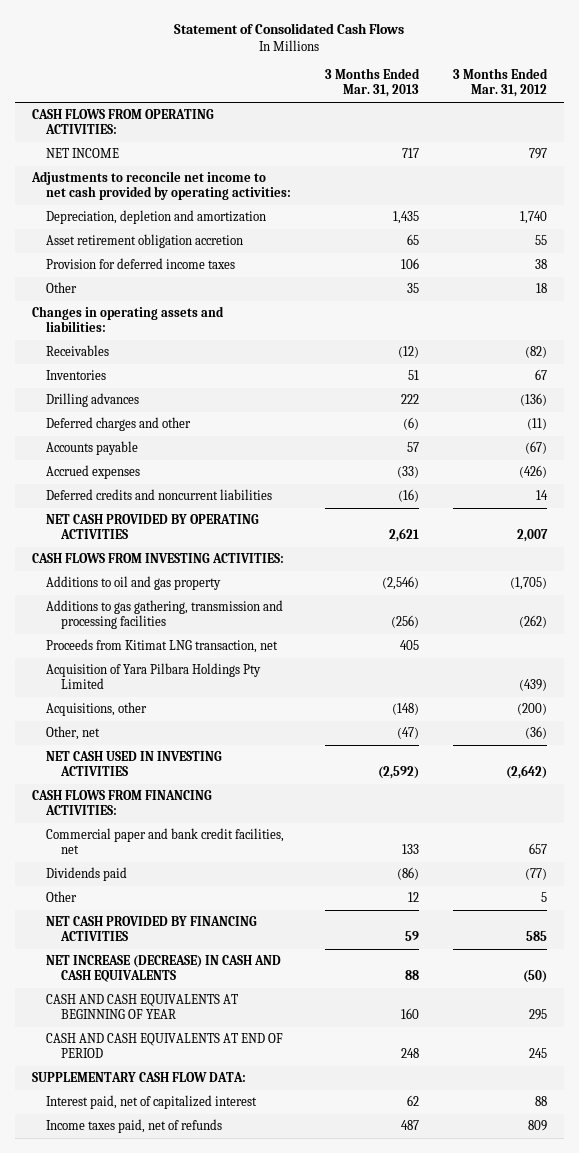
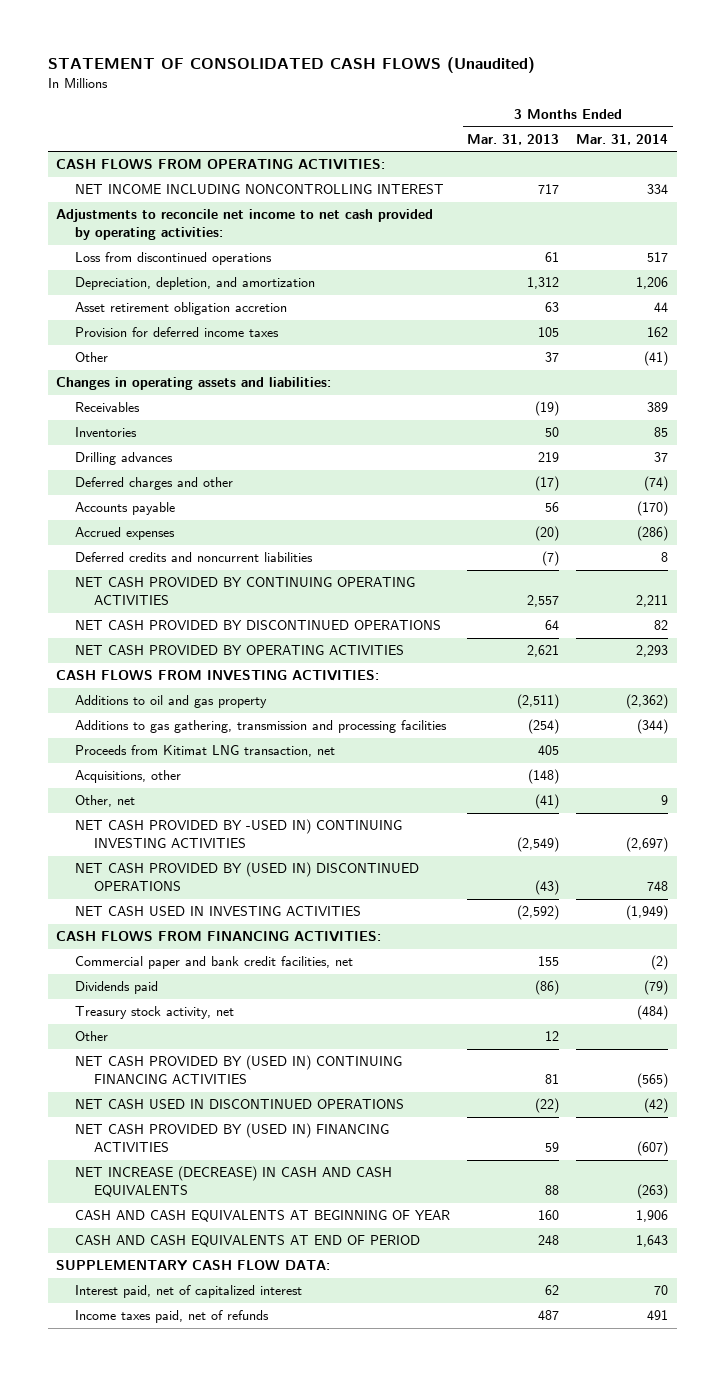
[174,23,405,35] Statement of Consolidated Cash Flows -> [47,57,535,74] STATEMENT OF CONSOLIDATED CASH FLOWS (Unaudited)
[452,68,548,98] 3 Months Ended Mar. 31, 2012 -> none
none -> [576,133,669,145] Mar. 31, 2014
[46,148,120,159] NET INCOME -> [74,184,444,195] NET INCOME INCLUDING NONCONTROLLING INTEREST
none -> [74,252,272,266] Loss from discontinued operations
[46,210,267,225] Depreciation, depletion and amortization -> [74,277,315,291] Depreciation, depletion, and amortization
[393,211,420,225] 1,435 -> [527,277,560,290] 1,312
[407,234,420,246] 65 -> [545,302,560,313] 63
[401,258,420,270] 106 -> [538,327,560,338] 105
[407,283,420,294] 35 -> [545,352,560,363] 37
[398,346,420,359] (12) -> [535,401,560,417] (19)
[408,370,420,381] 51 -> [545,427,560,438] 50
[401,394,420,405] 222 -> [538,452,560,463] 219
[403,417,420,431] (6) -> [535,476,560,492] (17)
[407,442,420,453] 57 -> [545,502,560,513] 56
[397,466,420,479] (33) -> [535,526,560,542] (20)
[398,489,420,503] (16) -> [542,551,560,567] (7)
none -> [74,577,415,606] NET CASH PROVIDED BY CONTINUING OPERATING ACTIVITIES
none -> [74,620,441,631] NET CASH PROVIDED BY DISCONTINUED OPERATIONS
[382,576,420,591] (2,546) -> [517,694,560,710] (2,511)
[391,615,420,629] (256) -> [528,719,560,735] (254)
[46,663,262,690] Acquisition of Yara Pilbara Holdings Pty Limited -> none
[397,727,420,740] (47) -> [535,794,560,810] (41)
none -> [74,819,402,849] NET CASH PROVIDED BY -USED IN) CONTINUING INVESTING ACTIVITIES
none -> [74,862,419,892] NET CASH PROVIDED BY (USED IN) DISCONTINUED OPERATIONS
[402,844,420,855] 133 -> [538,956,560,967] 155
none -> [74,1006,234,1020] Treasury stock activity, net
none -> [74,1055,402,1085] NET CASH PROVIDED BY (USED IN) CONTINUING FINANCING ACTIVITIES
none -> [74,1099,404,1110] NET CASH USED IN DISCONTINUED OPERATIONS
[46,916,258,942] NET CASH PROVIDED BY FINANCING ACTIVITIES -> [74,1123,389,1153] NET CASH PROVIDED BY (USED IN) FINANCING ACTIVITIES

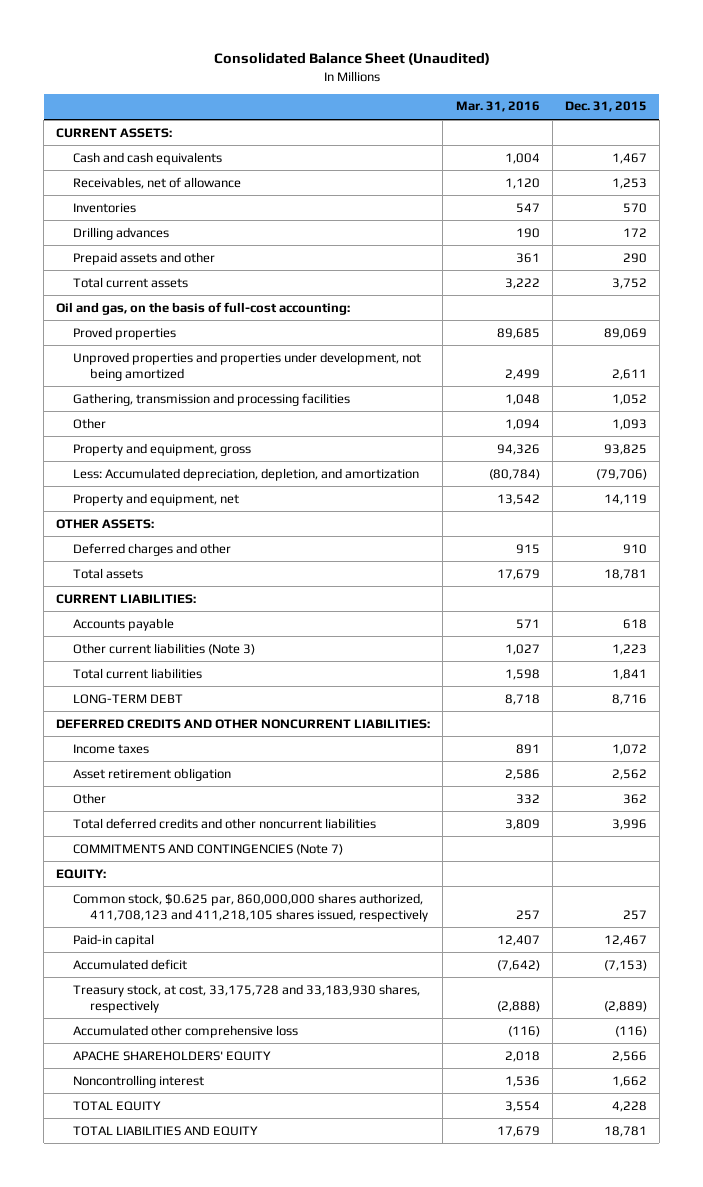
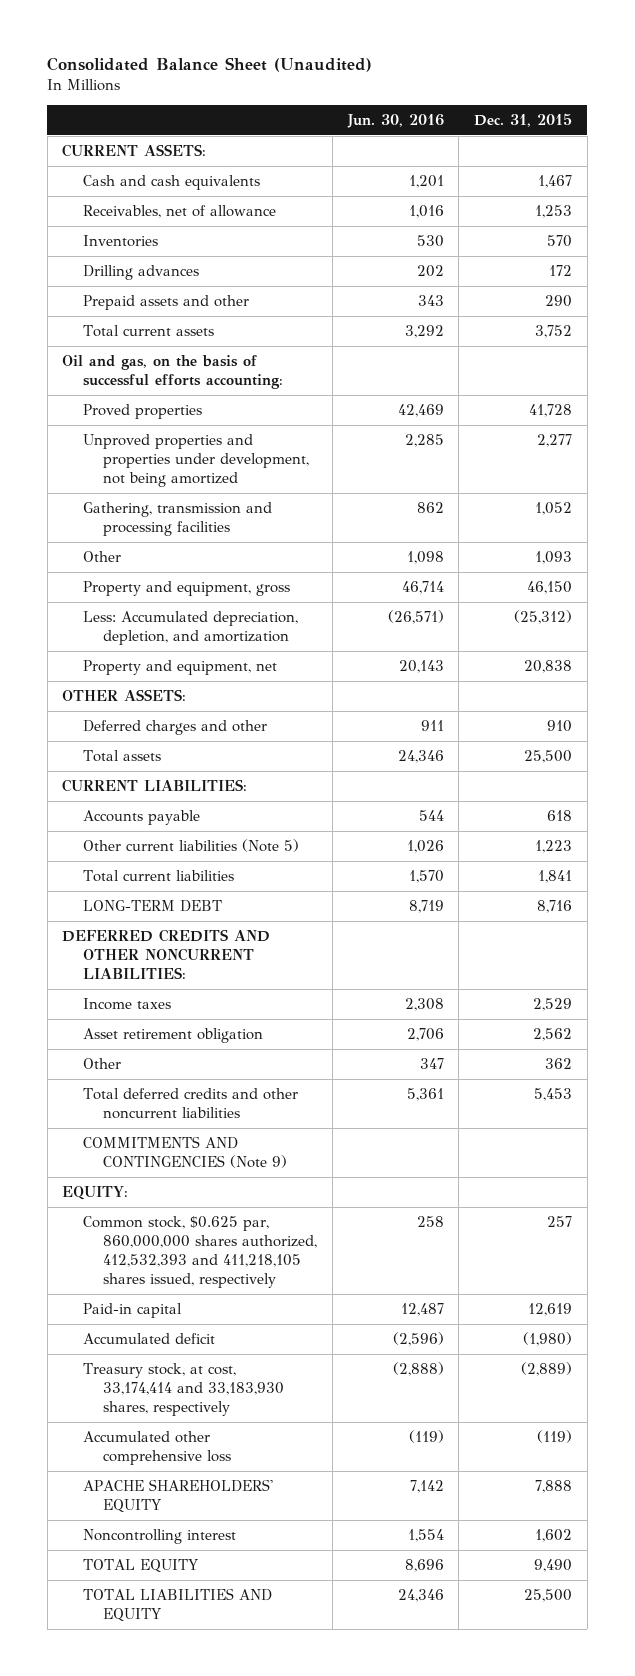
[455,101,540,113] Mar. 31, 2016 -> none
none -> [346,114,444,129] Jun. 30, 2016
[56,301,351,315] Oil and gas, on the basis of full-cost accounting: -> [62,355,283,389] Oil and gas, on the basis of successful efforts accounting:
[603,327,647,339] 89,069 -> [529,404,573,418] 41,728
[611,368,647,380] 2,611 -> [537,434,573,448] 2,277
[603,443,647,455] 93,825 -> [527,581,573,595] 46,150
[595,468,647,480] (79,706) -> [514,610,573,625] (25,312)
[603,493,647,505] 14,119 -> [524,660,573,674] 20,838
[603,568,647,580] 18,781 -> [524,750,573,764] 25,500
[72,642,255,655] Other current liabilities (Note 3) -> [82,839,299,853] Other current liabilities (Note 5)
[611,743,647,755] 1,072 -> [533,998,573,1012] 2,529
[611,818,647,830] 3,996 -> [534,1088,573,1102] 5,453
[72,843,343,855] COMMITMENTS AND CONTINGENCIES (Note 7) -> [82,1136,288,1168] COMMITMENTS AND CONTINGENCIES (Note 9)
[72,892,428,922] Common stock, $0.625 par, 860,000,000 shares authorized, 411,708,123 and 411,218,105 shares issued, respectively -> [82,1216,318,1288] Common stock, $0.625 par, 860,000,000 shares authorized, 412,532,393 and 411,218,105 shares issued, respectively
[603,934,647,946] 12,467 -> [528,1303,573,1317] 12,619
[603,959,647,971] (7,153) -> [523,1332,573,1347] (1,980)
[72,983,420,1013] Treasury stock, at cost, 33,175,728 and 33,183,930 shares, respectively -> [82,1363,285,1416] Treasury stock, at cost, 33,174,414 and 33,183,930 shares, respectively
[614,1025,647,1037] (116) -> [537,1430,573,1444] (119)
[611,1050,647,1062] 2,566 -> [535,1480,573,1494] 7,888
[611,1075,647,1087] 1,662 -> [535,1529,573,1543] 1,602
[611,1100,647,1112] 4,228 -> [534,1559,573,1573] 9,490
[603,1125,647,1137] 18,781 -> [524,1589,573,1603] 25,500

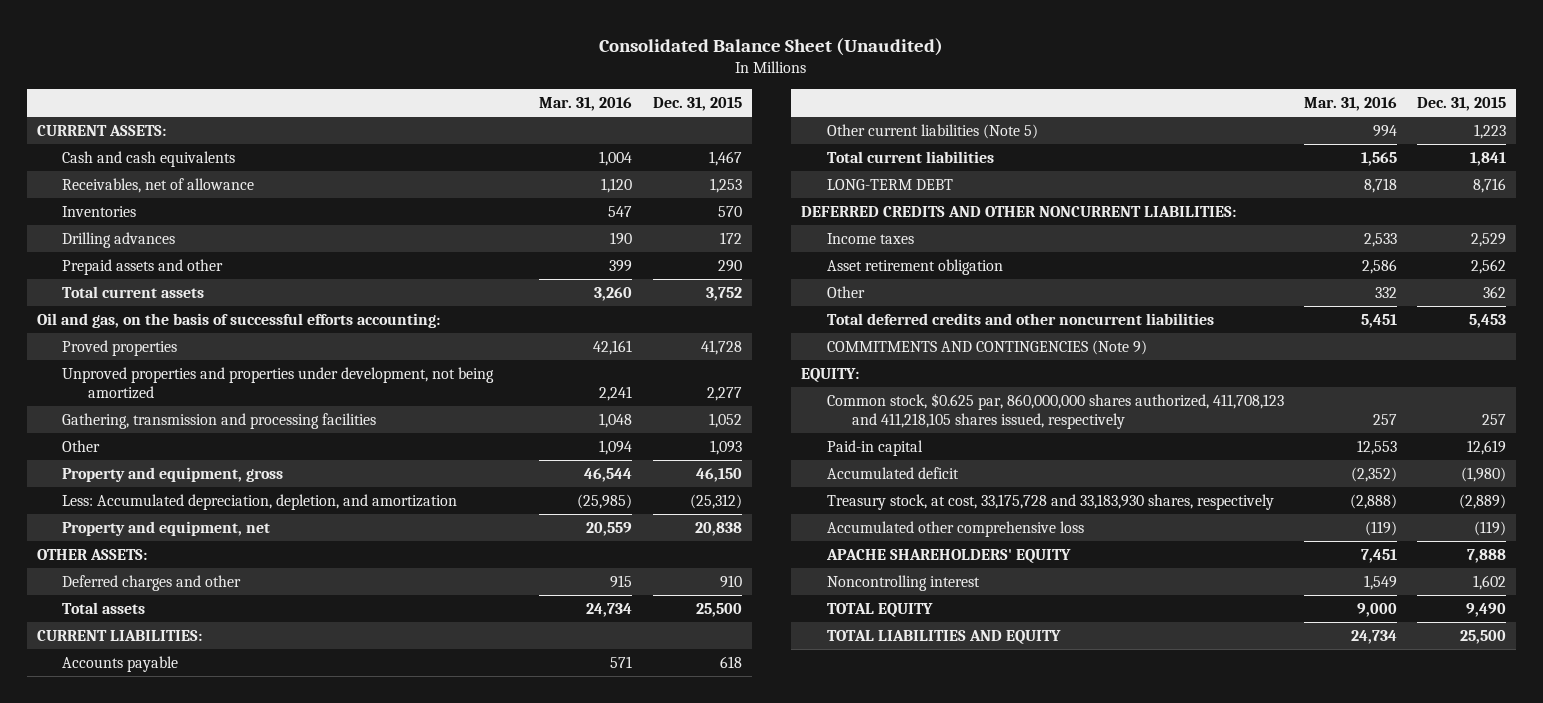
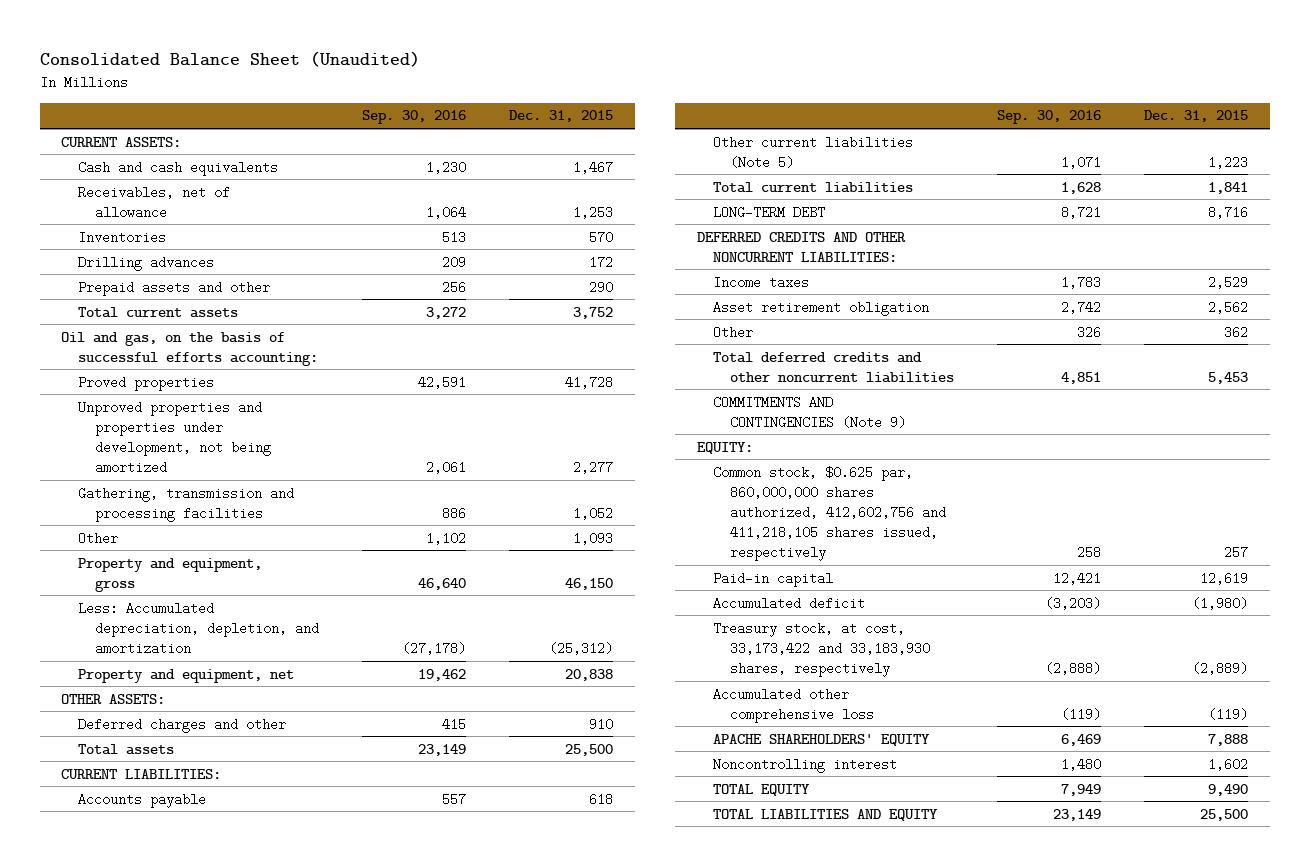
[539,97,633,112] Mar. 31, 2016 -> none
none -> [361,110,466,125] Sep. 30, 2016
[826,392,1284,430] Common stock, $0.625 par, 860,000,000 shares authorized, 411,708,123 and 411,218,105 shares issued, respectively -> [713,465,946,562] Common stock, $0.625 par, 860,000,000 shares authorized, 412,602,756 and 411,218,105 shares issued, respectively
[826,493,1274,510] Treasury stock, at cost, 33,175,728 and 33,183,930 shares, respectively -> [713,621,930,677] Treasury stock, at cost, 33,173,422 and 33,183,930 shares, respectively

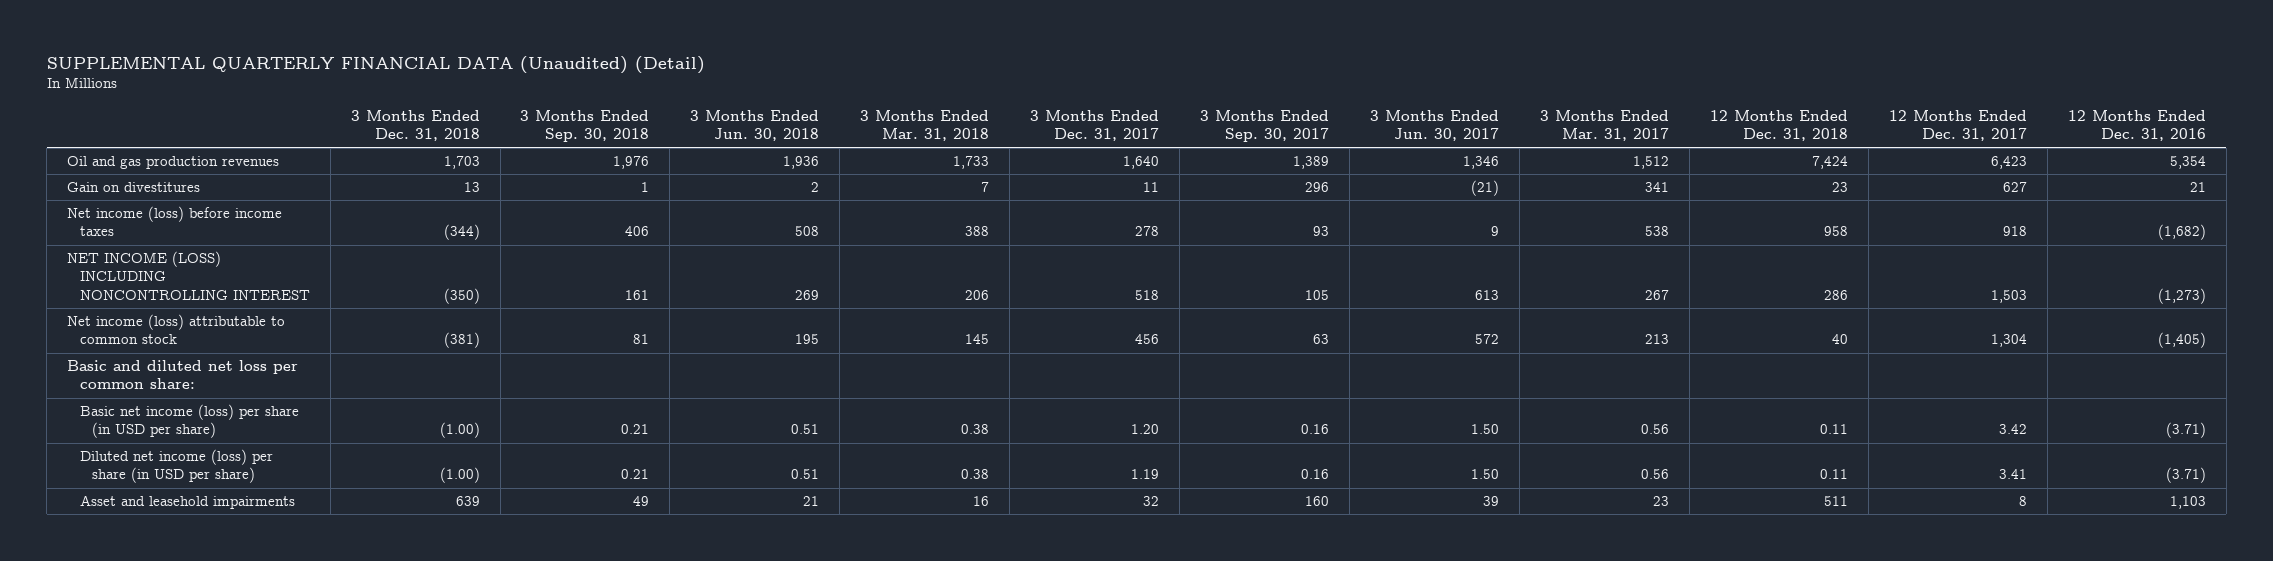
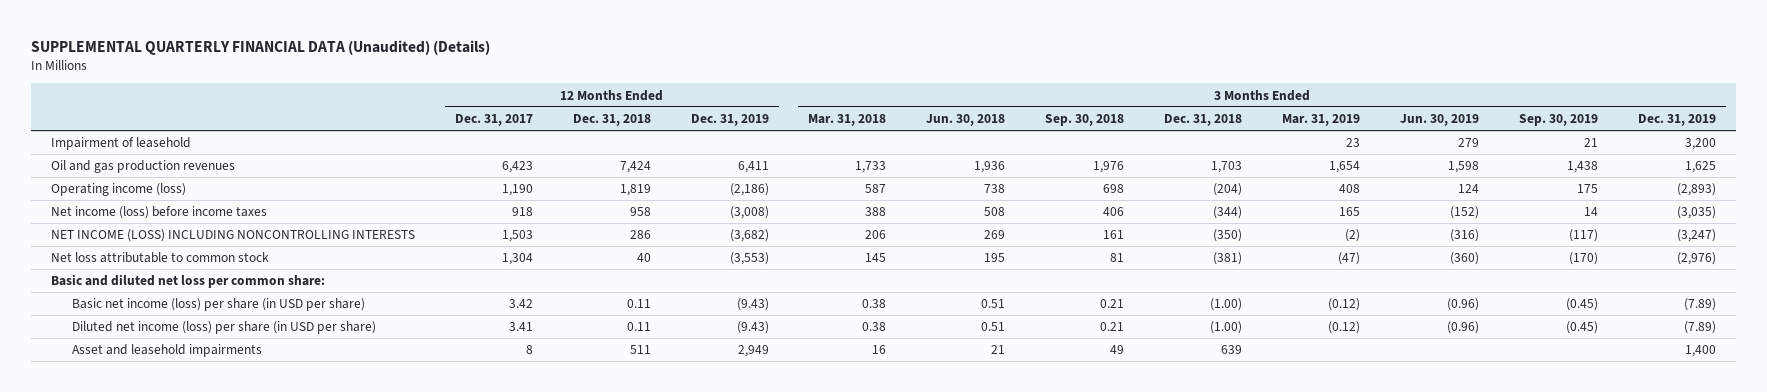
[46,55,705,74] SUPPLEMENTAL QUARTERLY FINANCIAL DATA (Unaudited) (Detail) -> [30,39,490,55] SUPPLEMENTAL QUARTERLY FINANCIAL DATA (Unaudited) (Details)
[1030,109,1160,142] 3 Months Ended Dec. 31, 2017 -> none
[1200,109,1330,143] 3 Months Ended Sep. 30, 2017 -> none
[1370,109,1500,142] 3 Months Ended Jun. 30, 2017 -> none
[1540,109,1670,142] 3 Months Ended Mar. 31, 2017 -> none
[2067,109,2206,142] 12 Months Ended Dec. 31, 2016 -> none
none -> [690,113,769,126] Dec. 31, 2019
none -> [1282,113,1361,126] Mar. 31, 2019
none -> [1400,113,1480,126] Jun. 30, 2019
none -> [1519,113,1599,126] Sep. 30, 2019
none -> [1638,113,1717,126] Dec. 31, 2019
none -> [50,137,191,151] Impairment of leasehold
[67,182,201,193] Gain on divestitures -> none
none -> [50,183,186,197] Operating income (loss)
[67,251,310,300] NET INCOME (LOSS) INCLUDING NONCONTROLLING INTEREST -> [50,229,415,243] NET INCOME (LOSS) INCLUDING NONCONTROLLING INTERESTS
[67,314,286,345] Net income (loss) attributable to common stock -> [50,252,269,264] Net loss attributable to common stock

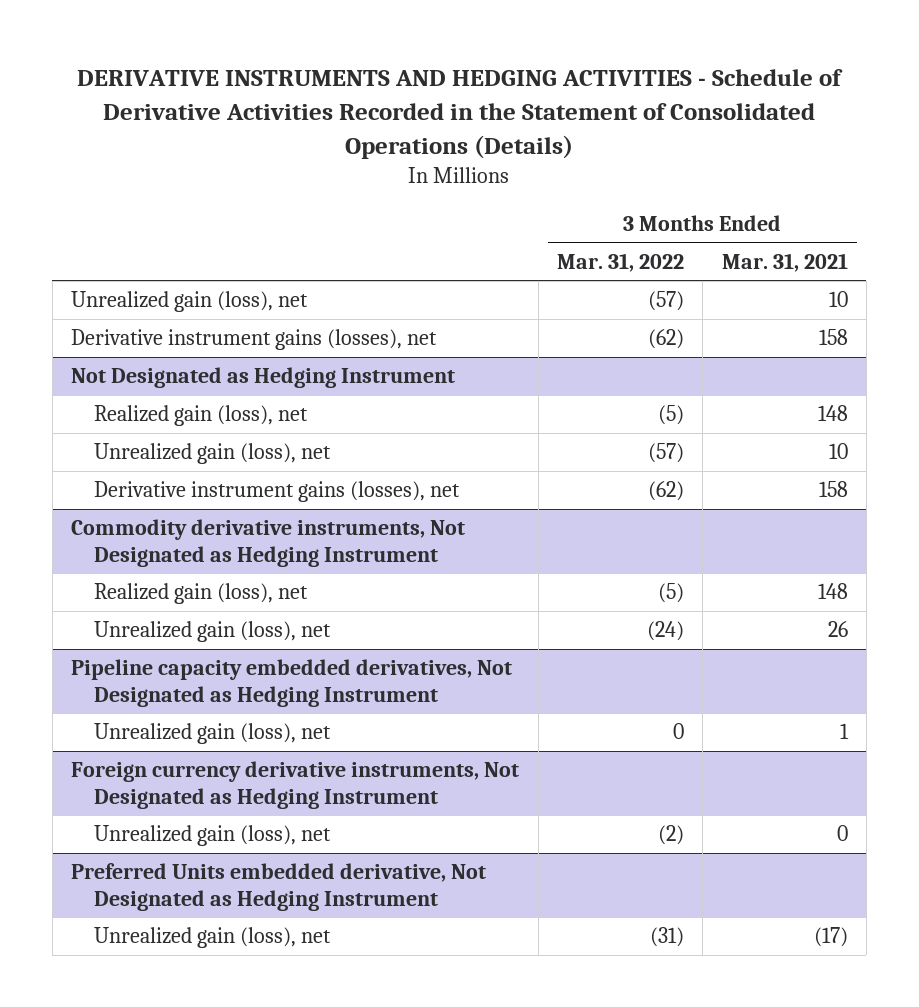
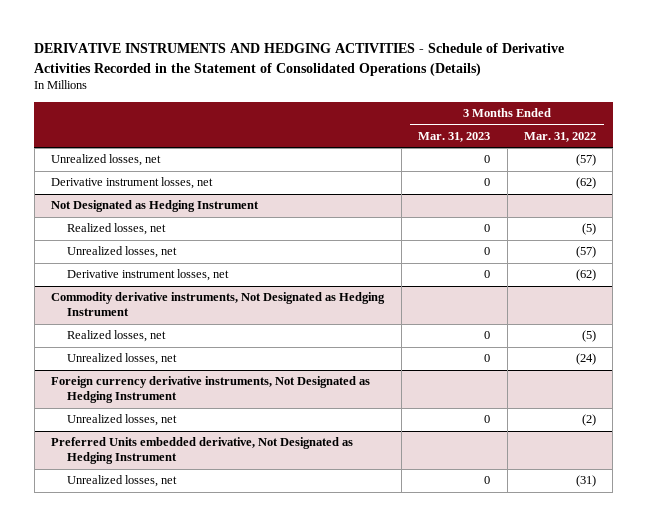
[721,252,848,272] Mar. 31, 2021 -> none
none -> [418,131,491,142] Mar. 31, 2023
[71,291,309,313] Unrealized gain (loss), net -> [51,154,162,167] Unrealized losses, net
[71,329,438,351] Derivative instrument gains (losses), net -> [51,177,214,190] Derivative instrument losses, net
[93,405,308,427] Realized gain (loss), net -> [66,223,166,236] Realized losses, net
[93,443,331,465] Unrealized gain (loss), net -> [66,246,177,259] Unrealized losses, net
[93,481,460,503] Derivative instrument gains (losses), net -> [66,269,229,282] Derivative instrument losses, net
[71,659,513,707] Pipeline capacity embedded derivatives, Not Designated as Hedging Instrument -> none
[93,723,331,745] Unrealized gain (loss), net -> none
[93,583,308,605] Realized gain (loss), net -> [66,330,166,343] Realized losses, net
[93,621,331,643] Unrealized gain (loss), net -> [66,353,177,366] Unrealized losses, net
[93,825,331,847] Unrealized gain (loss), net -> [66,414,177,427] Unrealized losses, net
[93,927,331,949] Unrealized gain (loss), net -> [66,475,177,488] Unrealized losses, net

